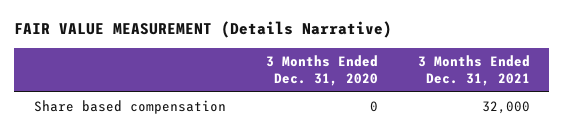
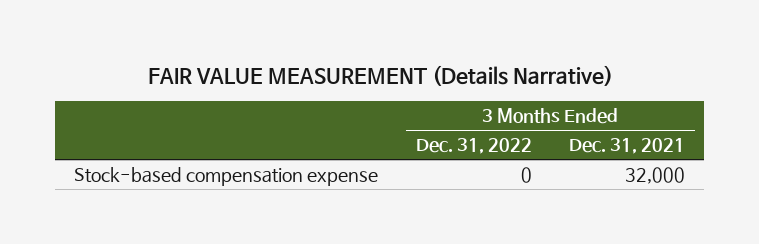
[265,55,378,86] 3 Months Ended Dec. 31, 2020 -> none
none -> [415,138,532,155] Dec. 31, 2022
[33,100,226,115] Share based compensation -> [73,167,378,187] Stock-based compensation expense

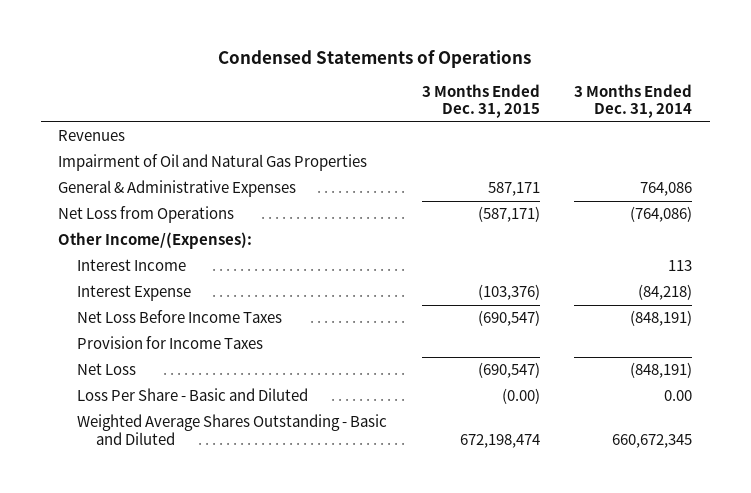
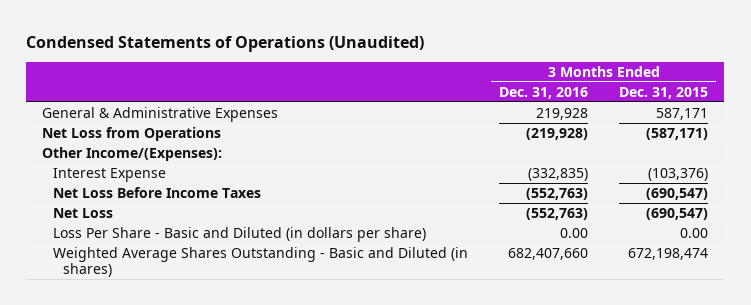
[218,49,532,68] Condensed Statements of Operations -> [26,36,425,53] Condensed Statements of Operations (Unaudited)
[574,84,693,119] 3 Months Ended Dec. 31, 2014 -> none
none -> [499,86,589,99] Dec. 31, 2016
[58,130,126,142] Revenues -> none
[58,154,368,172] Impairment of Oil and Natural Gas Properties -> none
[77,259,187,272] Interest Income -> none
[77,336,264,350] Provision for Income Taxes -> none
[77,388,309,402] Loss Per Share - Basic and Diluted -> [52,226,426,242] Loss Per Share - Basic and Diluted (in dollars per share)
[501,388,540,405] (0.00) -> [680,227,709,238] 0.00
[77,414,388,445] Weighted Average Shares Outstanding - Basic and Diluted -> [52,246,468,278] Weighted Average Shares Outstanding - Basic and Diluted (in shares)

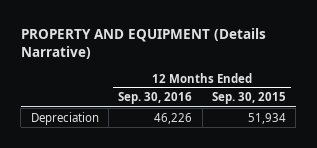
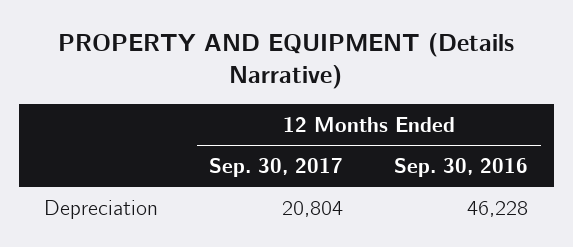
[211,92,286,105] Sep. 30, 2015 -> none
none -> [209,157,344,177] Sep. 30, 2017
[154,112,193,124] 46,226 -> [467,200,529,217] 46,228

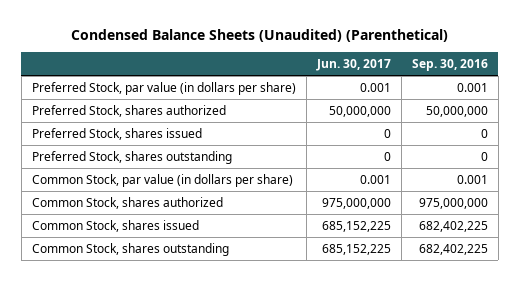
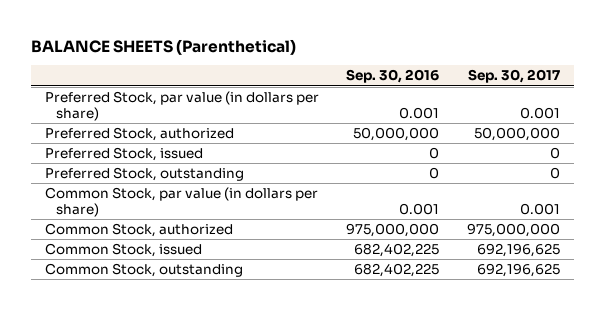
[70,28,448,42] Condensed Balance Sheets (Unaudited) (Parenthetical) -> [30,38,296,55] BALANCE SHEETS (Parenthetical)
[315,59,391,72] Jun. 30, 2017 -> none
none -> [468,69,561,84] Sep. 30, 2017
[31,104,226,117] Preferred Stock, shares authorized -> [44,127,234,142] Preferred Stock, authorized
[31,127,202,140] Preferred Stock, shares issued -> [44,147,203,162] Preferred Stock, issued
[31,150,232,164] Preferred Stock, shares outstanding -> [44,167,244,182] Preferred Stock, outstanding
[31,196,223,209] Common Stock, shares authorized -> [44,223,233,238] Common Stock, authorized
[31,219,199,232] Common Stock, shares issued -> [44,243,202,258] Common Stock, issued
[31,242,229,256] Common Stock, shares outstanding -> [44,263,243,278] Common Stock, outstanding

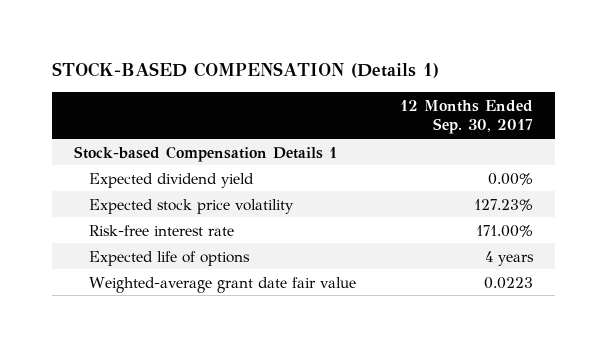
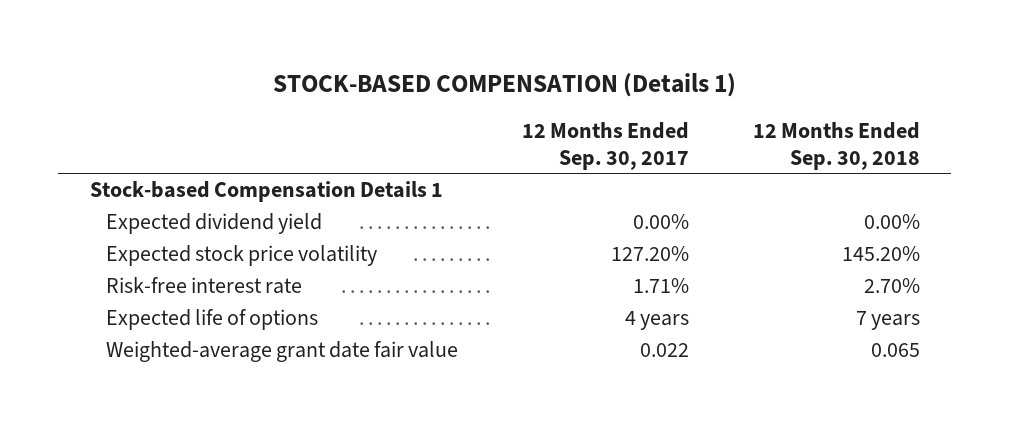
none -> [752,121,920,170] 12 Months Ended Sep. 30, 2018
[473,198,533,211] 127.23% -> [610,246,689,262] 127.20%
[475,224,533,237] 171.00% -> [632,278,689,294] 1.71%
[483,276,533,289] 0.0223 -> [639,343,689,358] 0.022

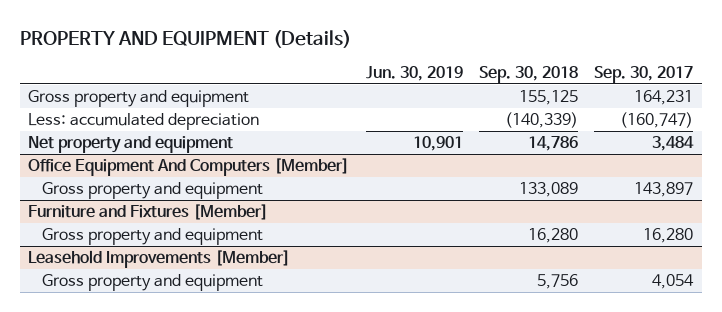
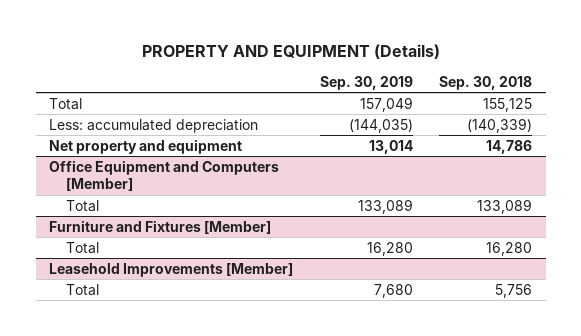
[365,65,463,81] Jun. 30, 2019 -> none
[594,65,694,83] Sep. 30, 2017 -> none
none -> [319,75,413,90] Sep. 30, 2019
[28,90,250,108] Gross property and equipment -> [49,97,83,110] Total
[28,158,350,177] Office Equipment And Computers [Member] -> [49,159,280,192] Office Equipment and Computers [Member]
[42,182,264,200] Gross property and equipment -> [66,199,100,212] Total
[42,228,264,246] Gross property and equipment -> [66,241,100,254] Total
[42,274,264,292] Gross property and equipment -> [66,283,100,296] Total

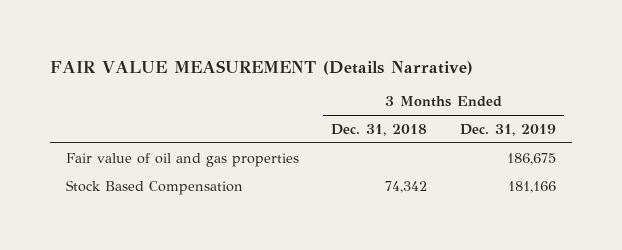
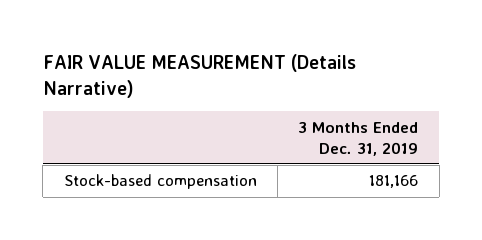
[331,123,428,136] Dec. 31, 2018 -> none
[66,152,300,167] Fair value of oil and gas properties -> none
[66,179,244,195] Stock Based Compensation -> [63,174,257,190] Stock-based compensation

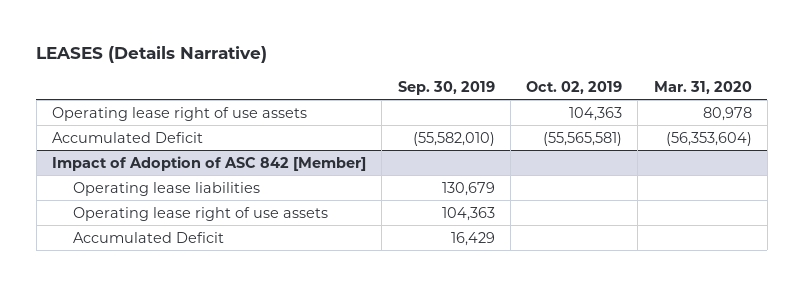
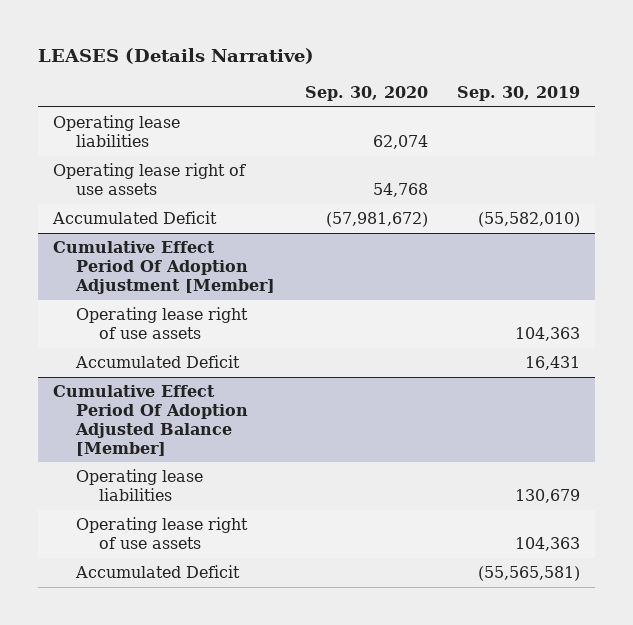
[526,80,623,94] Oct. 02, 2019 -> none
[653,80,752,94] Mar. 31, 2020 -> none
none -> [304,86,428,102] Sep. 30, 2020
none -> [52,115,180,148] Operating lease liabilities
[52,155,367,171] Impact of Adoption of ASC 842 [Member] -> none
none -> [52,241,275,294] Cumulative Effect Period Of Adoption Adjustment [Member]
none -> [75,307,248,340] Operating lease right of use assets
none -> [74,355,240,369] Accumulated Deficit
none -> [52,385,248,456] Cumulative Effect Period Of Adoption Adjusted Balance [Member]
[450,231,495,246] 16,429 -> [478,566,581,582] (55,565,581)

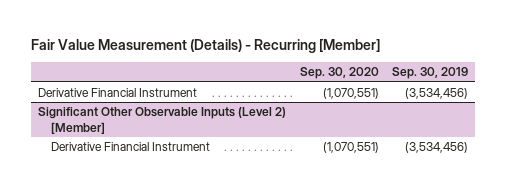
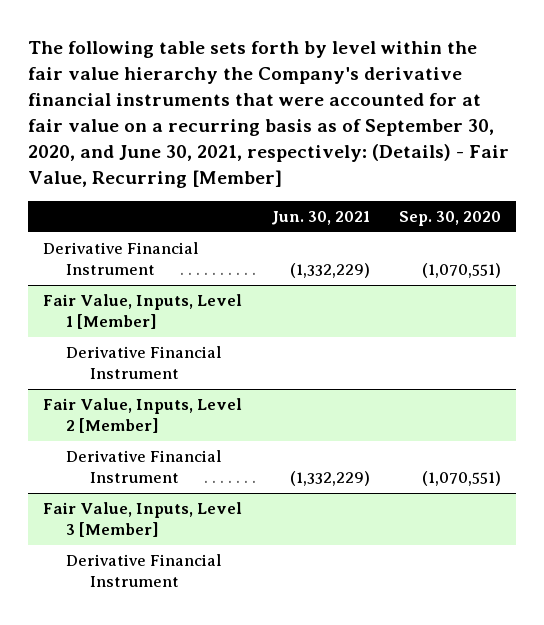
[31,39,381,54] Fair Value Measurement (Details) - Recurring [Member] -> [28,41,510,188] The following table sets forth by level within the fair value hierarchy the Company's derivative financial instruments that were accounted for at fair value on a recurring basis as of September 30, 2020, and June 30, 2021, respectively: (Details) - Fair Value, Recurring [Member]
[392,67,469,80] Sep. 30, 2019 -> none
none -> [271,210,371,225] Jun. 30, 2021
[38,107,287,134] Significant Other Observable Inputs (Level 2) [Member] -> [42,294,242,330] Fair Value, Inputs, Level 1 [Member]
none -> [66,346,222,380] Derivative Financial Instrument
none -> [42,398,242,434] Fair Value, Inputs, Level 2 [Member]
none -> [42,502,242,538] Fair Value, Inputs, Level 3 [Member]
none -> [66,554,222,588] Derivative Financial Instrument

